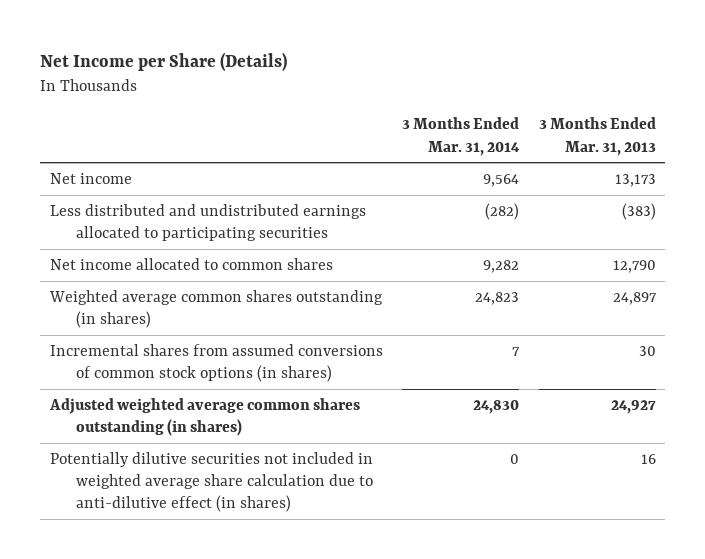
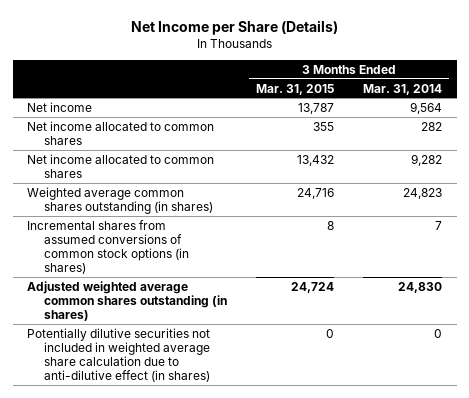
[538,117,656,156] 3 Months Ended Mar. 31, 2013 -> none
none -> [256,83,335,95] Mar. 31, 2015
[49,203,366,242] Less distributed and undistributed earnings allocated to participating securities -> none
none -> [27,120,215,145] Net income allocated to common shares

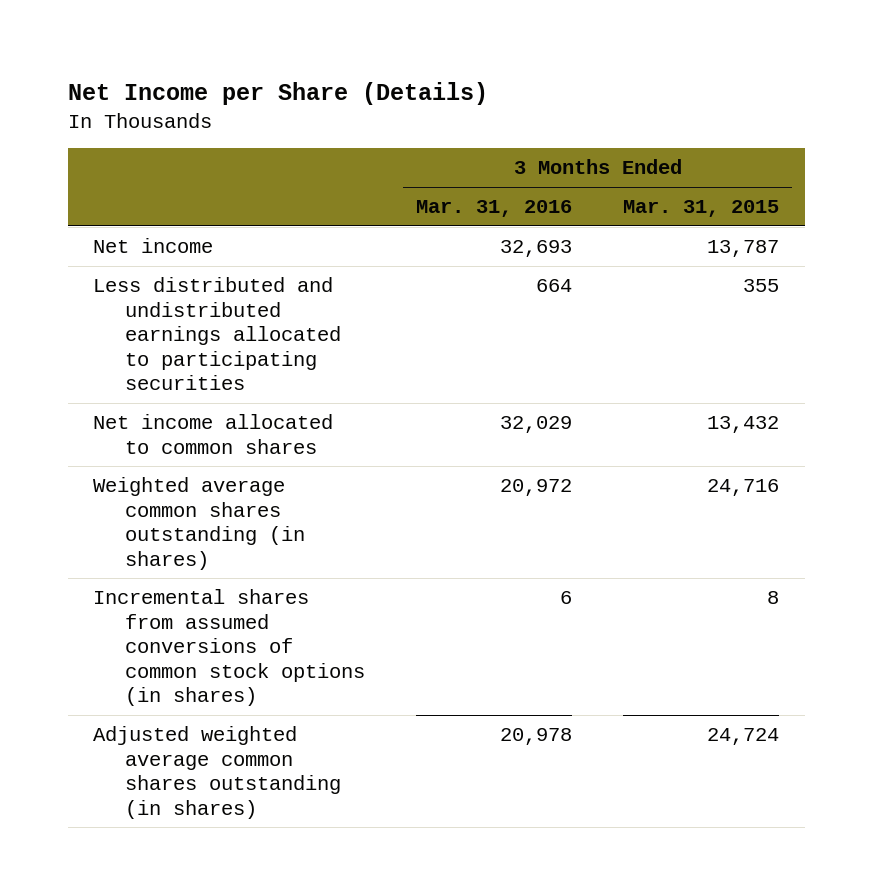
[363,83,443,95] Mar. 31, 2014 -> none
none -> [416,200,573,218] Mar. 31, 2016
[27,120,215,145] Net income allocated to common shares -> [93,277,341,391] Less distributed and undistributed earnings allocated to participating securities
[27,327,211,383] Potentially dilutive securities not included in weighted average share calculation due to anti-dilutive effect (in shares) -> none

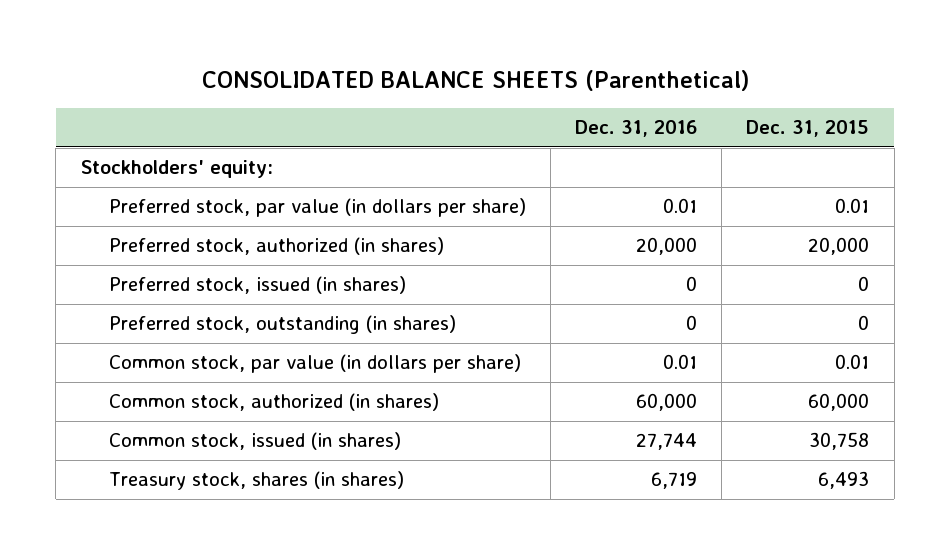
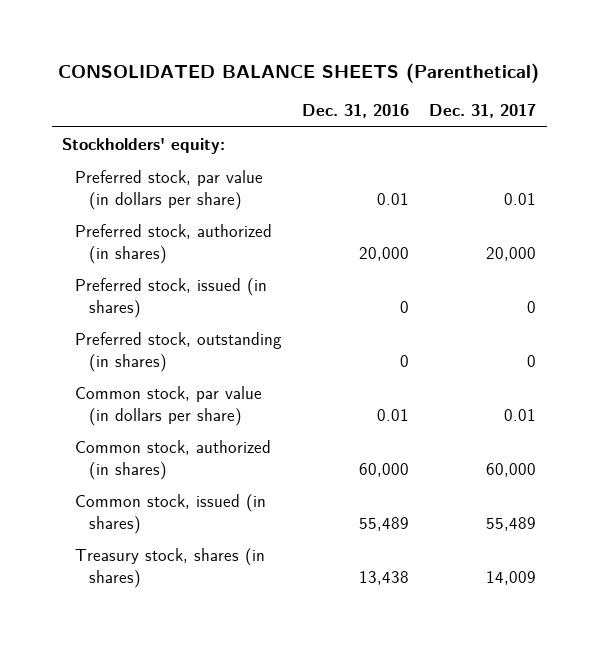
[746,120,870,138] Dec. 31, 2015 -> none
none -> [429,104,537,119] Dec. 31, 2017
[635,433,697,451] 27,744 -> [359,516,410,531] 55,489
[650,472,697,490] 6,719 -> [359,570,410,585] 13,438

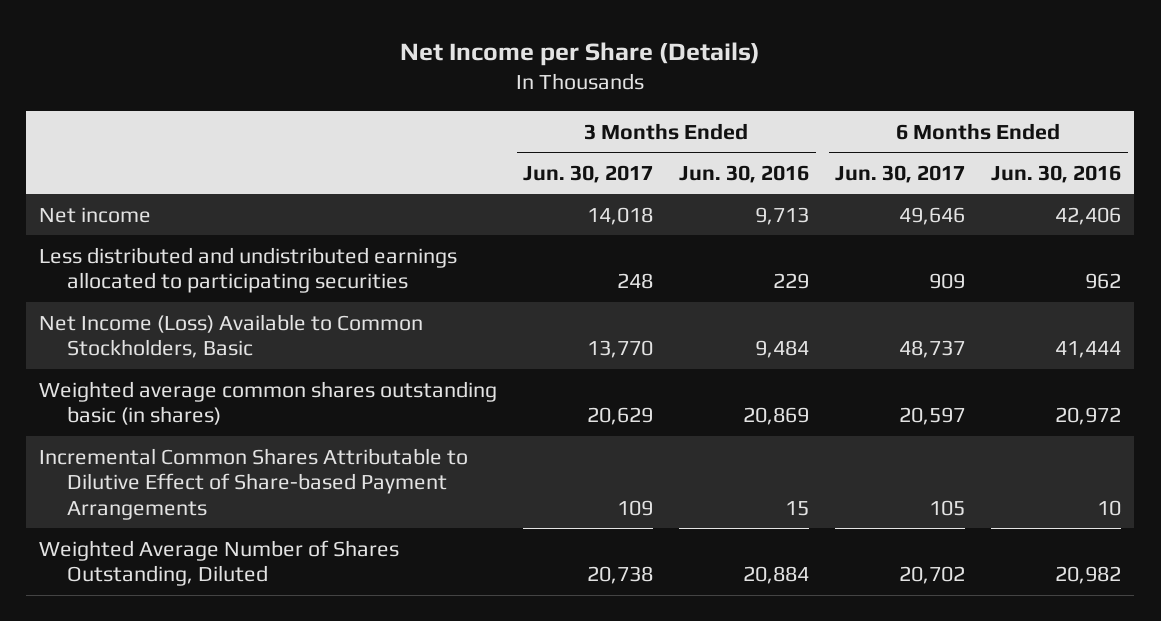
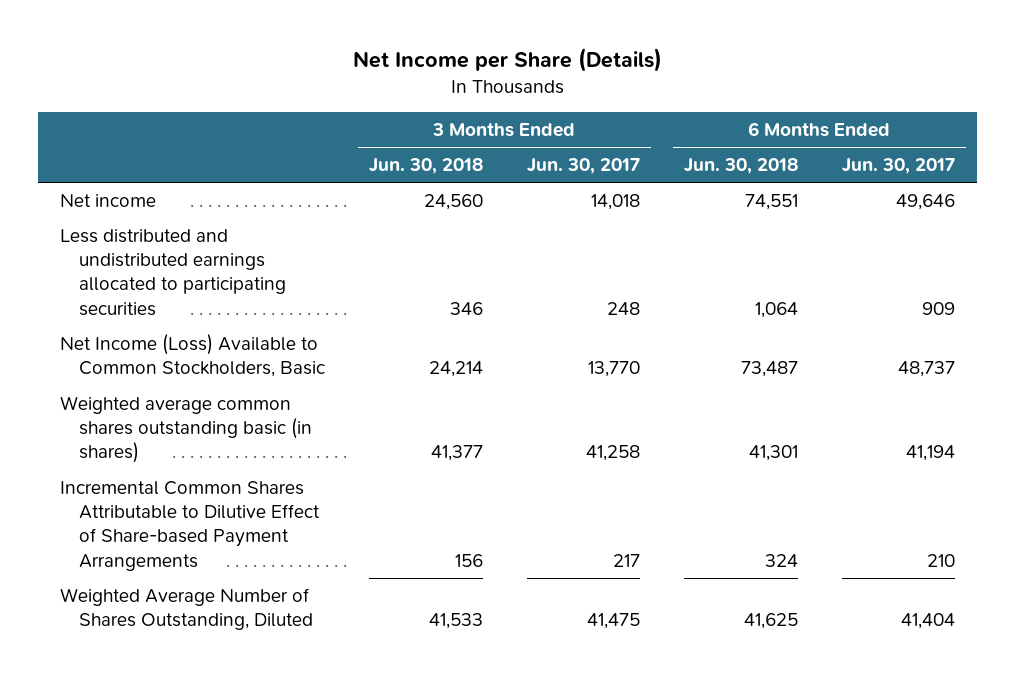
[679,164,810,183] Jun. 30, 2016 -> none
[991,164,1122,183] Jun. 30, 2016 -> none
none -> [368,158,483,175] Jun. 30, 2018
none -> [683,158,798,175] Jun. 30, 2018
[587,407,654,426] 20,629 -> [585,445,640,462] 41,258
[899,407,966,426] 20,597 -> [905,445,955,462] 41,194
[617,499,654,516] 109 -> [612,553,640,567] 217
[929,499,966,516] 105 -> [926,553,955,567] 210
[587,566,654,585] 20,738 -> [586,613,640,630] 41,475
[899,566,966,585] 20,702 -> [900,613,955,630] 41,404

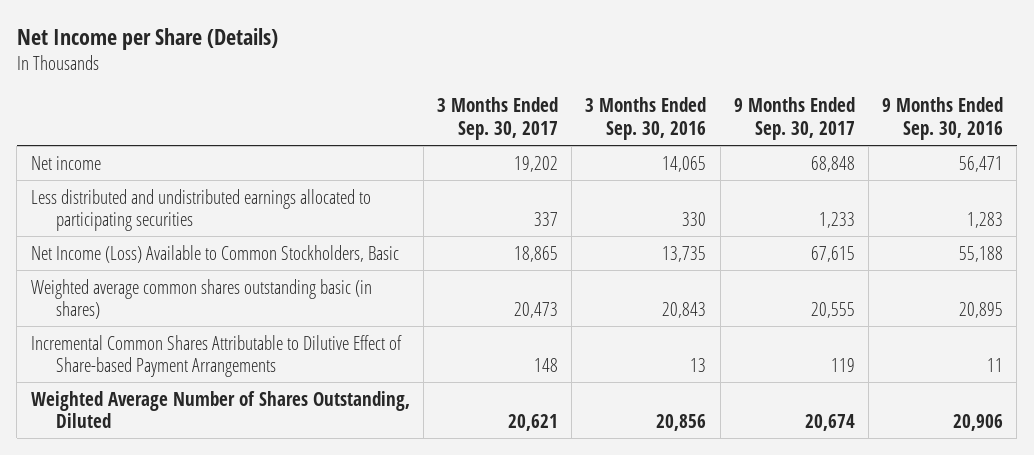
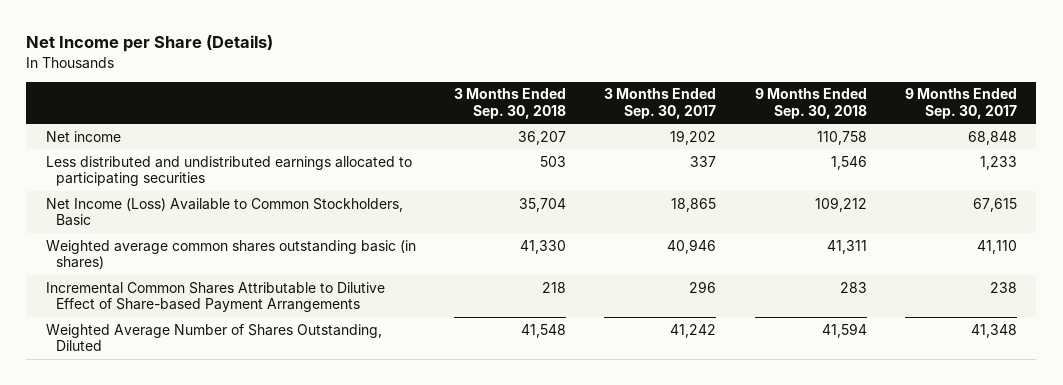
[585,97,707,140] 3 Months Ended Sep. 30, 2016 -> none
[882,97,1004,140] 9 Months Ended Sep. 30, 2016 -> none
none -> [454,88,567,120] 3 Months Ended Sep. 30, 2018
none -> [754,88,867,120] 9 Months Ended Sep. 30, 2018
[513,301,558,318] 20,473 -> [667,238,717,254] 40,946
[810,301,855,318] 20,555 -> [977,239,1018,254] 41,110
[533,357,558,372] 148 -> [689,280,717,293] 296
[830,357,855,372] 119 -> [990,281,1018,293] 238
[507,413,558,431] 20,621 -> [670,323,717,338] 41,242
[804,413,855,431] 20,674 -> [971,323,1018,338] 41,348

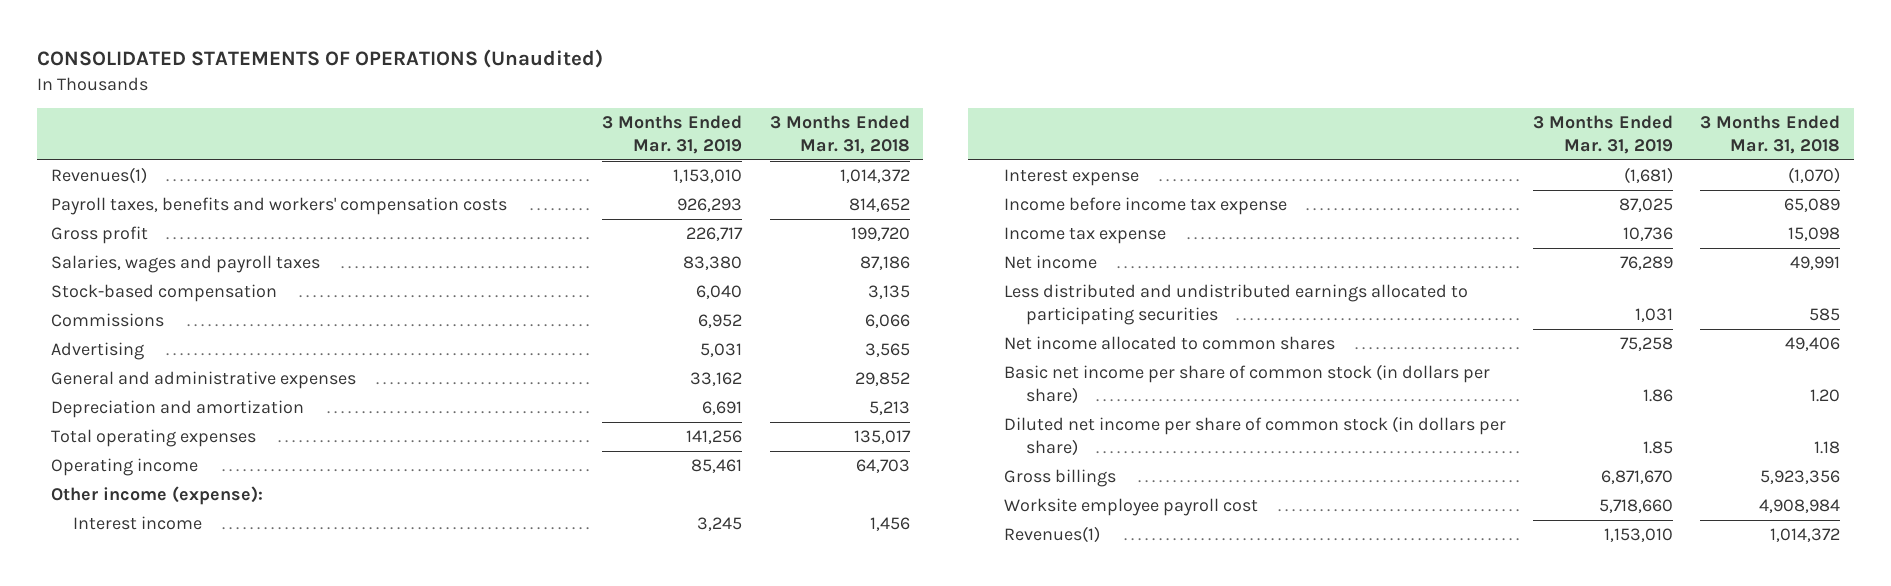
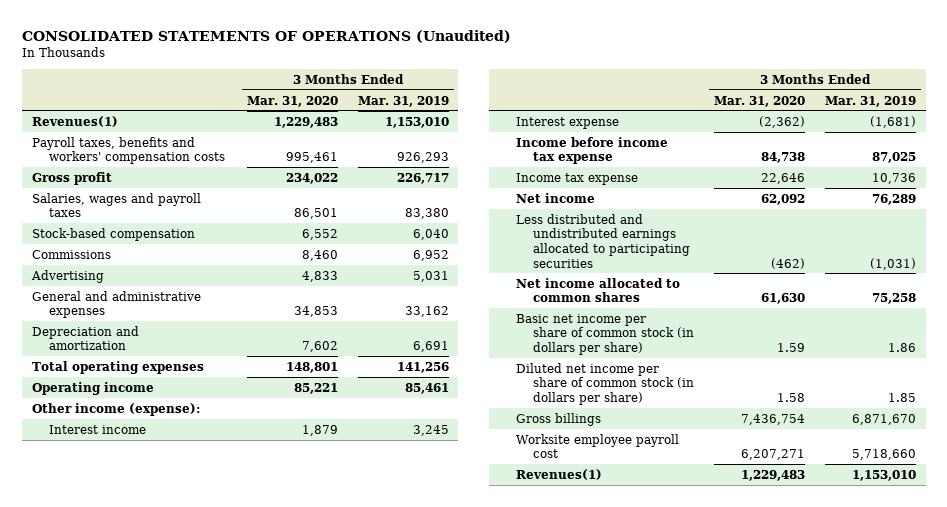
[769,114,910,154] 3 Months Ended Mar. 31, 2018 -> none
none -> [246,95,338,107] Mar. 31, 2020
[1634,308,1673,323] 1,031 -> [869,257,916,270] (1,031)

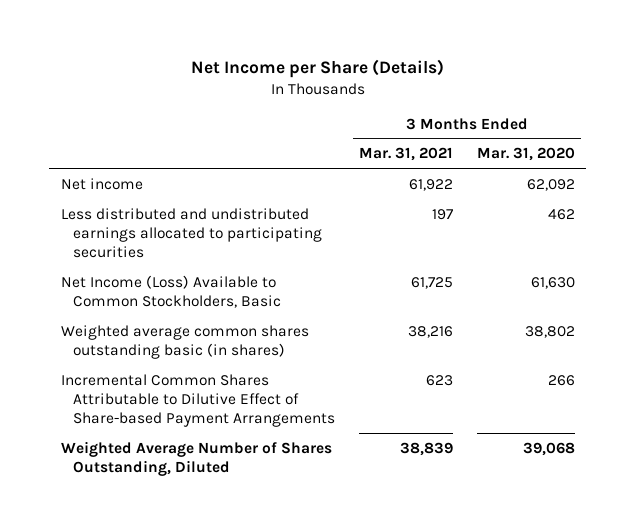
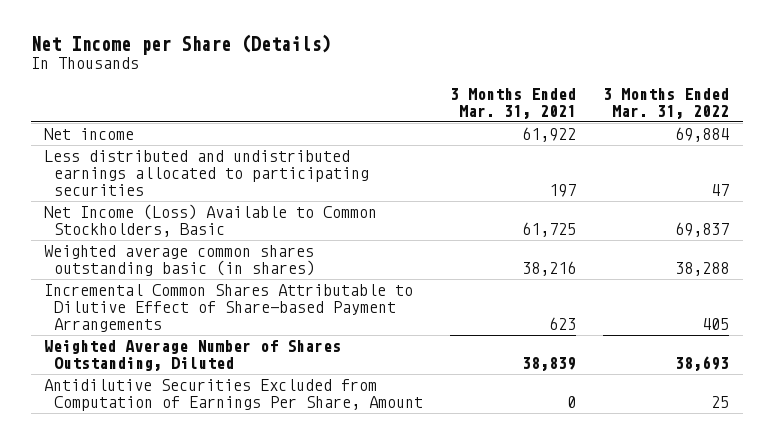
[476,147,575,162] Mar. 31, 2020 -> none
none -> [603,88,730,120] 3 Months Ended Mar. 31, 2022
none -> [44,379,424,412] Antidilutive Securities Excluded from Computation of Earnings Per Share, Amount

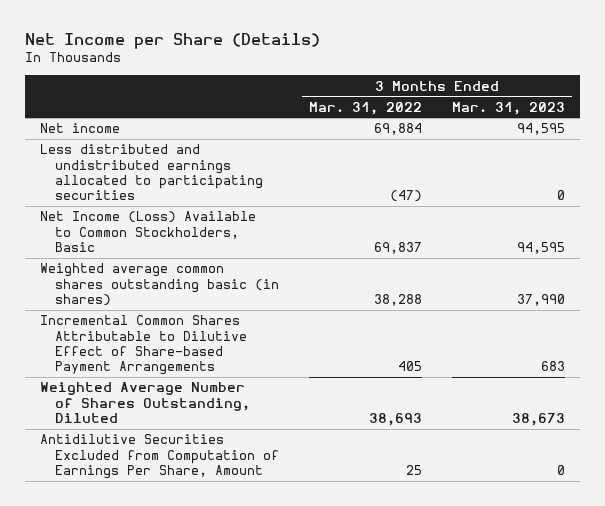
[450,88,577,120] 3 Months Ended Mar. 31, 2021 -> none
none -> [451,101,565,115] Mar. 31, 2023
[711,184,730,197] 47 -> [390,190,423,203] (47)

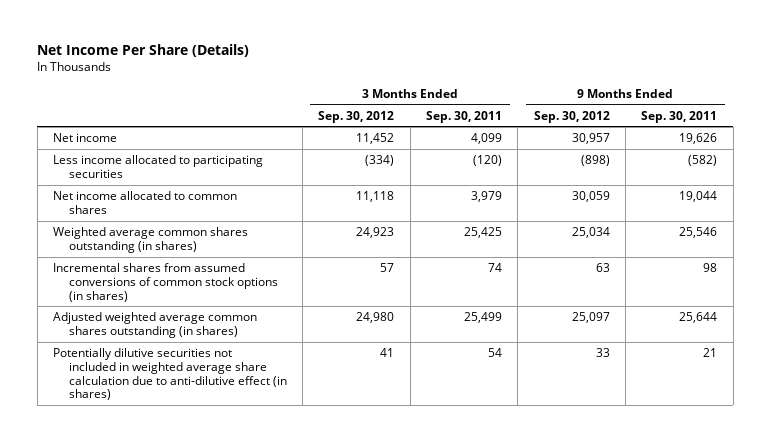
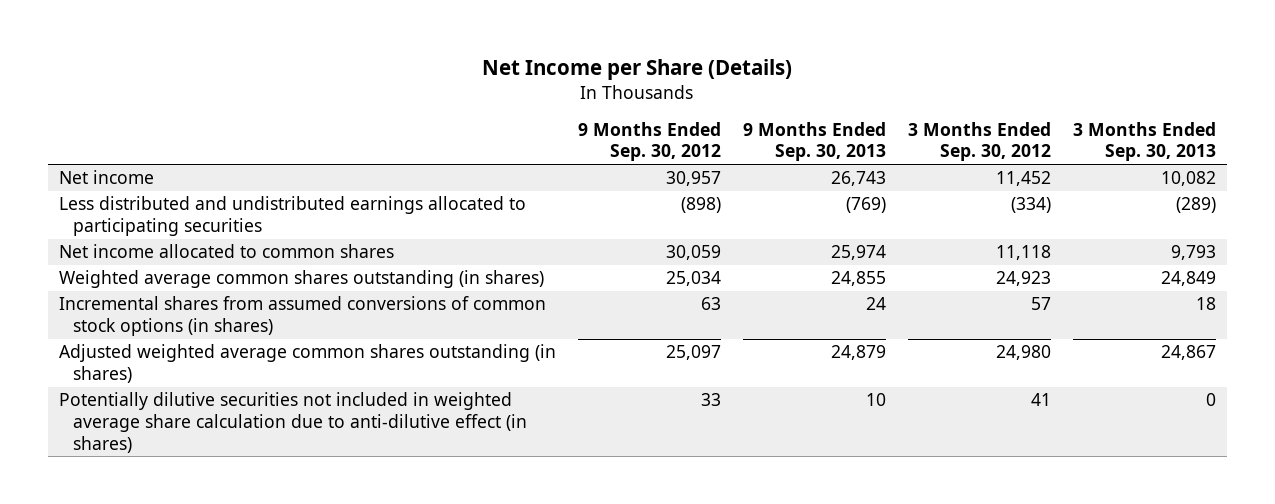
[37,44,250,58] Net Income Per Share (Details) -> [482,58,793,80] Net Income per Share (Details)
[425,110,502,123] Sep. 30, 2011 -> none
[641,110,718,123] Sep. 30, 2011 -> none
none -> [742,121,886,162] 9 Months Ended Sep. 30, 2013
none -> [1072,121,1216,162] 3 Months Ended Sep. 30, 2013
[52,155,263,178] Less income allocated to participating securities -> [58,196,526,237] Less distributed and undistributed earnings allocated to participating securities

